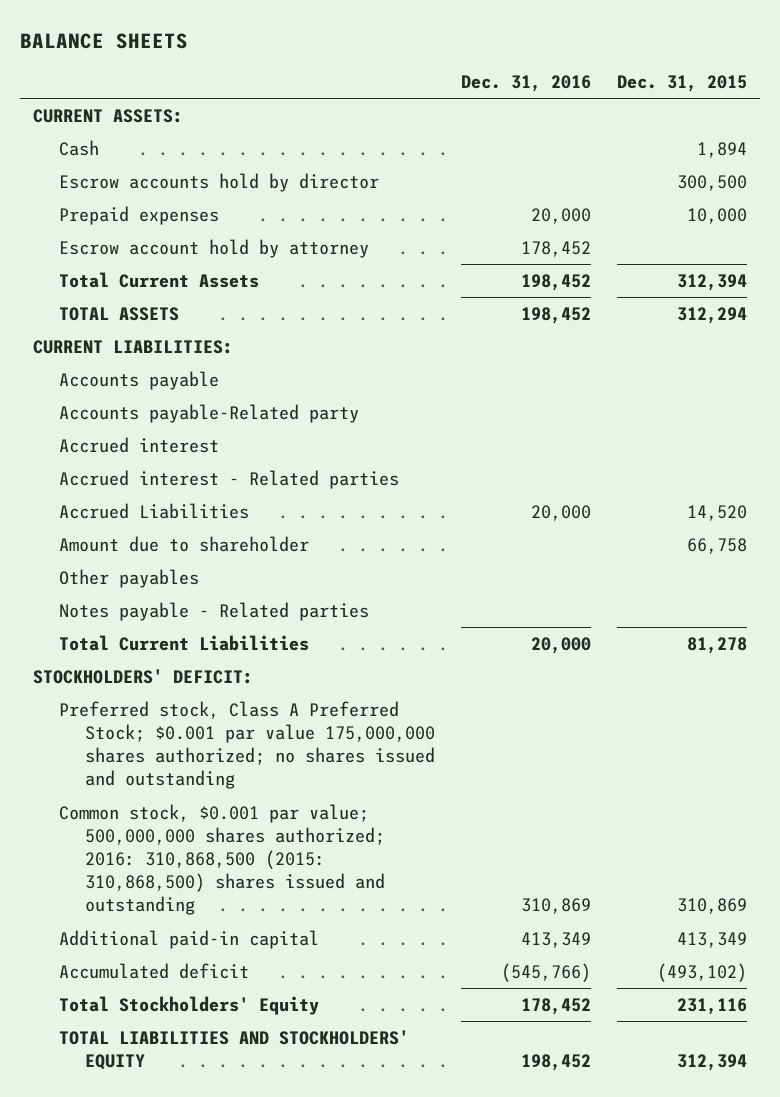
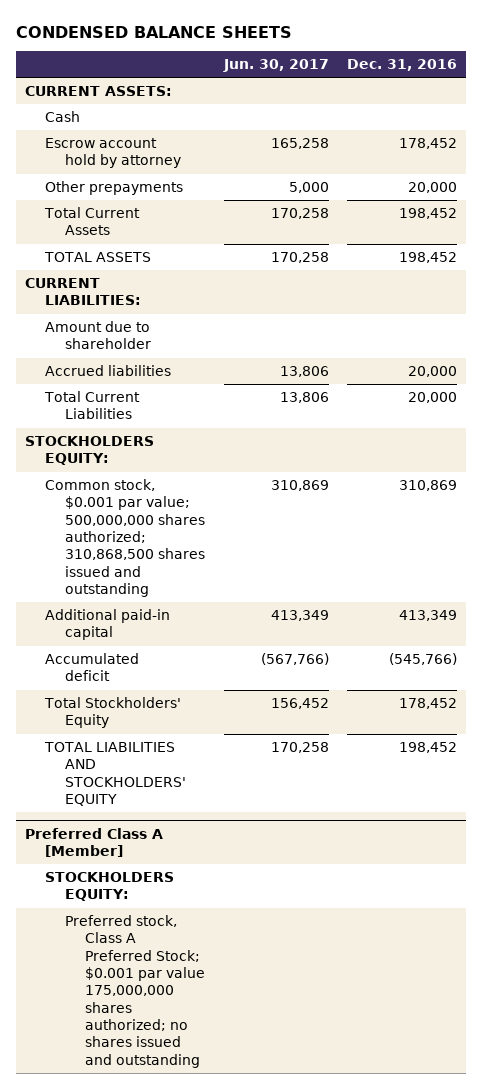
[19,32,188,49] BALANCE SHEETS -> [16,25,293,38] CONDENSED BALANCE SHEETS
[617,75,748,93] Dec. 31, 2015 -> none
none -> [222,59,329,73] Jun. 30, 2017
[58,172,379,192] Escrow accounts hold by director -> none
[58,205,219,225] Prepaid expenses -> none
none -> [45,181,184,196] Other prepayments
[58,370,219,390] Accounts payable -> none
[58,403,359,423] Accounts payable-Related party -> none
[58,436,219,453] Accrued interest -> none
[58,469,399,489] Accrued interest - Related parties -> none
[58,502,249,519] Accrued Liabilities -> none
[58,568,199,588] Other payables -> none
[58,601,369,621] Notes payable - Related parties -> none
none -> [45,365,172,377] Accrued liabilities
[58,700,435,790] Preferred stock, Class A Preferred Stock; $0.001 par value 175,000,000 shares authorized; no shares issued and outstanding -> none
[32,668,253,684] STOCKHOLDERS' DEFICIT: -> [25,436,155,466] STOCKHOLDERS EQUITY:
[58,803,385,916] Common stock, $0.001 par value; 500,000,000 shares authorized; 2016: 310,868,500 (2015: 310,868,500) shares issued and outstanding -> [45,479,206,597] Common stock, $0.001 par value; 500,000,000 shares authorized; 310,868,500 shares issued and outstanding
none -> [25,827,164,858] Preferred Class A [Member]
none -> [45,872,175,902] STOCKHOLDERS EQUITY:
none -> [65,915,206,1068] Preferred stock, Class A Preferred Stock; $0.001 par value 175,000,000 shares authorized; no shares issued and outstanding

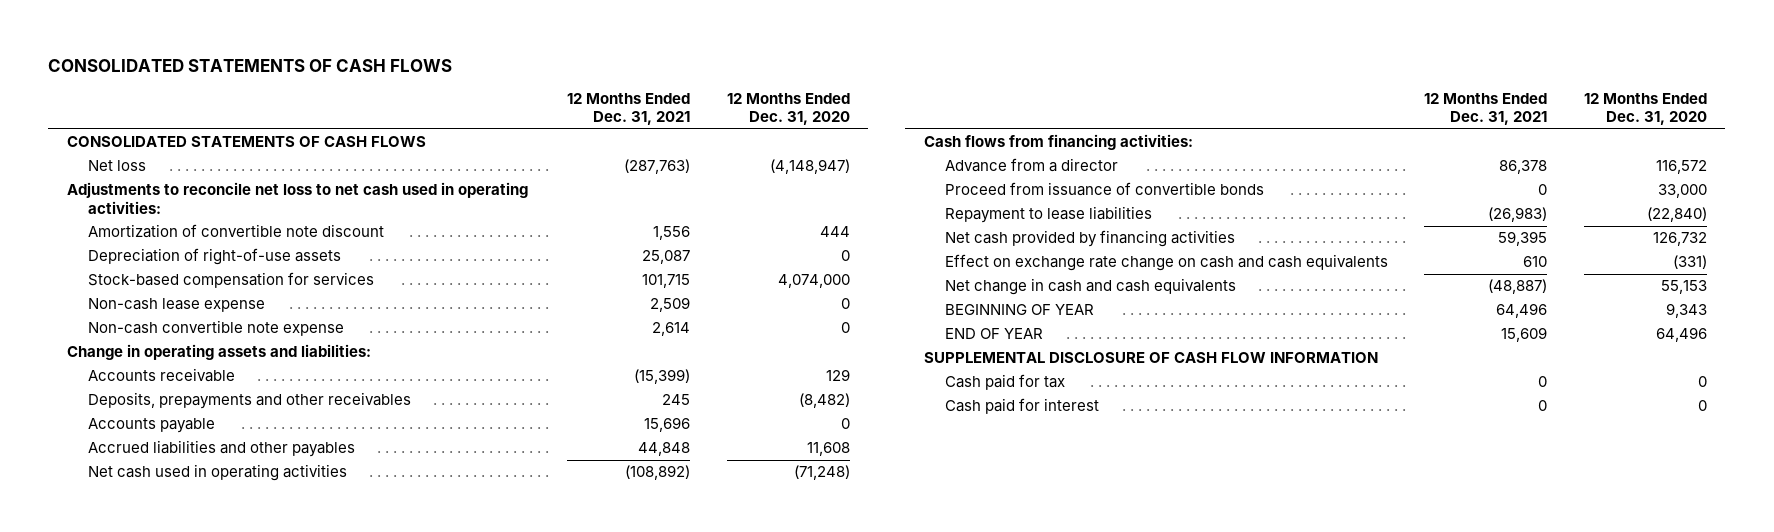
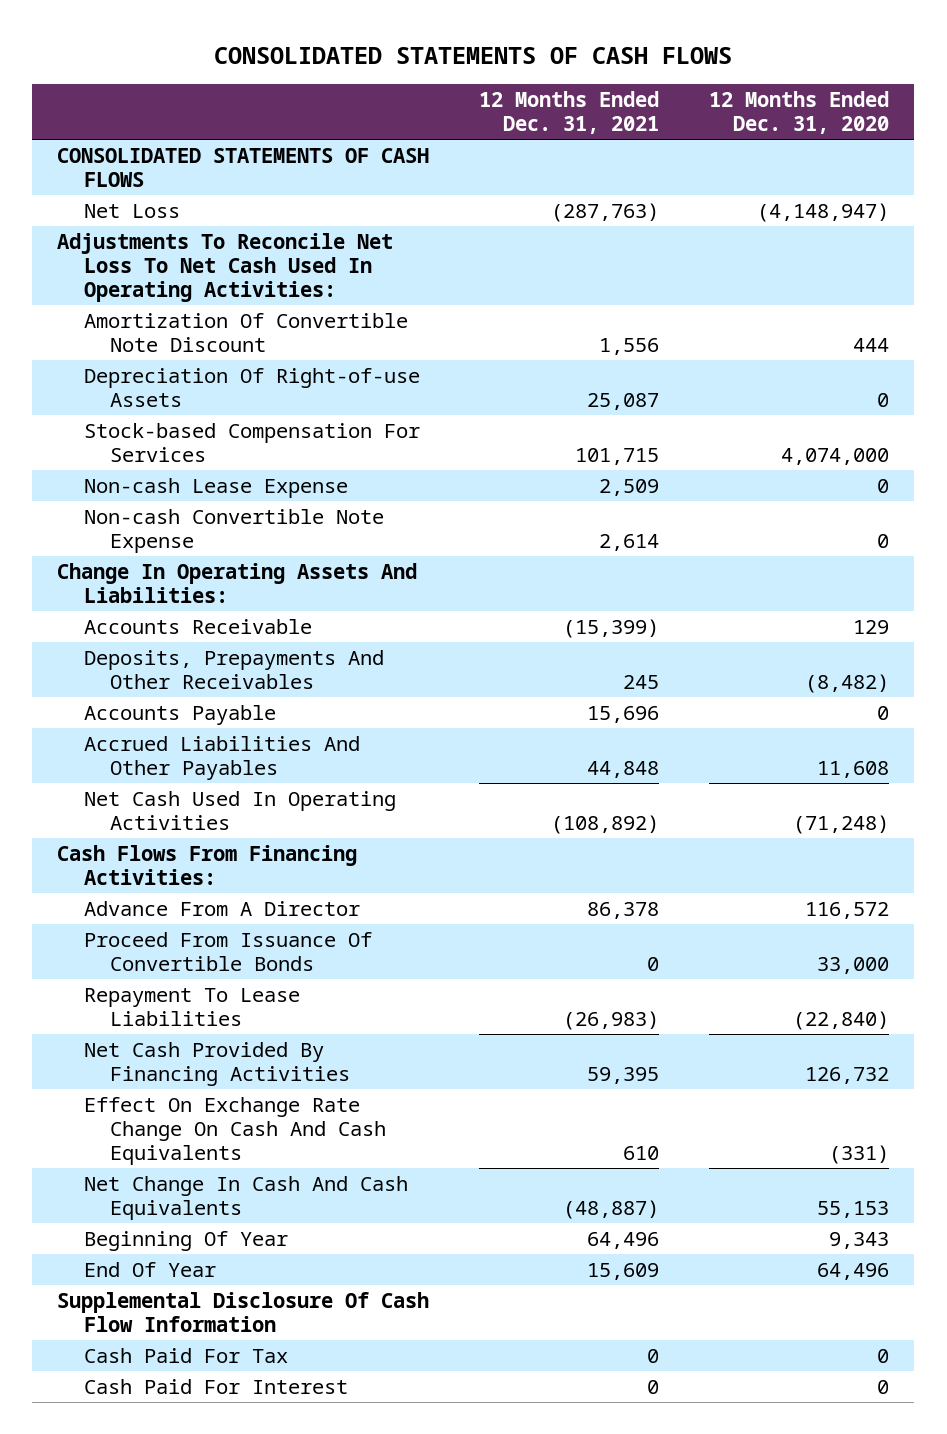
[87,160,146,172] Net loss -> [83,203,180,218] Net Loss
[66,182,528,214] Adjustments to reconcile net loss to net cash used in operating activities: -> [57,232,394,302] Adjustments To Reconcile Net Loss To Net Cash Used In Operating Activities:
[87,224,384,239] Amortization of convertible note discount -> [83,312,408,352] Amortization Of Convertible Note Discount
[87,248,341,266] Depreciation of right-of-use assets -> [83,367,420,407] Depreciation Of Right-of-use Assets
[87,272,374,289] Stock-based compensation for services -> [83,422,420,462] Stock-based Compensation For Services
[87,298,265,313] Non-cash lease expense -> [83,477,348,498] Non-cash Lease Expense
[87,320,344,337] Non-cash convertible note expense -> [83,508,384,553] Non-cash Convertible Note Expense
[66,344,371,361] Change in operating assets and liabilities: -> [57,562,418,603] Change In Operating Assets And Liabilities:
[87,368,235,383] Accounts receivable -> [83,618,312,634] Accounts Receivable
[87,392,411,410] Deposits, prepayments and other receivables -> [83,649,384,689] Deposits, Prepayments And Other Receivables
[87,418,215,434] Accounts payable -> [83,704,276,725] Accounts Payable
[87,440,355,458] Accrued liabilities and other payables -> [83,735,360,780] Accrued Liabilities And Other Payables
[87,464,347,482] Net cash used in operating activities -> [83,790,396,830] Net Cash Used In Operating Activities
[923,134,1193,151] Cash flows from financing activities: -> [57,844,358,885] Cash Flows From Financing Activities:
[944,158,1118,173] Advance from a director -> [83,900,360,916] Advance From A Director
[944,182,1264,197] Proceed from issuance of convertible bonds -> [83,931,372,971] Proceed From Issuance Of Convertible Bonds
[944,206,1152,224] Repayment to lease liabilities -> [83,987,300,1026] Repayment To Lease Liabilities
[944,230,1235,248] Net cash provided by financing activities -> [83,1041,351,1086] Net Cash Provided By Financing Activities
[944,254,1388,272] Effect on exchange rate change on cash and cash equivalents -> [83,1096,387,1165] Effect On Exchange Rate Change On Cash And Cash Equivalents
[944,278,1236,296] Net change in cash and cash equivalents -> [83,1175,408,1220] Net Change In Cash And Cash Equivalents
[944,304,1094,316] BEGINNING OF YEAR -> [83,1230,288,1251] Beginning Of Year
[944,328,1043,340] END OF YEAR -> [83,1261,216,1277] End Of Year
[923,352,1378,364] SUPPLEMENTAL DISCLOSURE OF CASH FLOW INFORMATION -> [57,1291,430,1332] Supplemental Disclosure Of Cash Flow Information
[944,374,1065,391] Cash paid for tax -> [83,1347,288,1363] Cash Paid For Tax
[944,398,1099,415] Cash paid for interest -> [83,1378,348,1394] Cash Paid For Interest

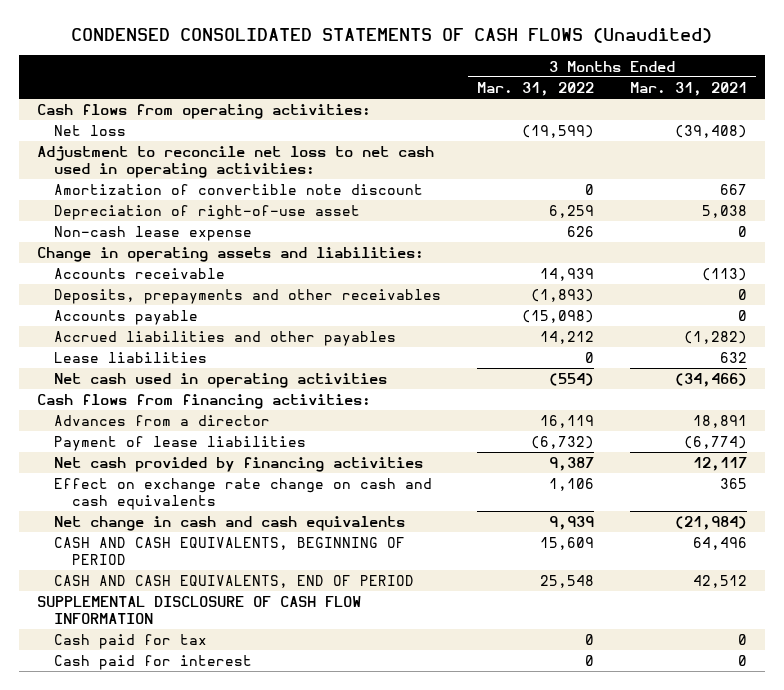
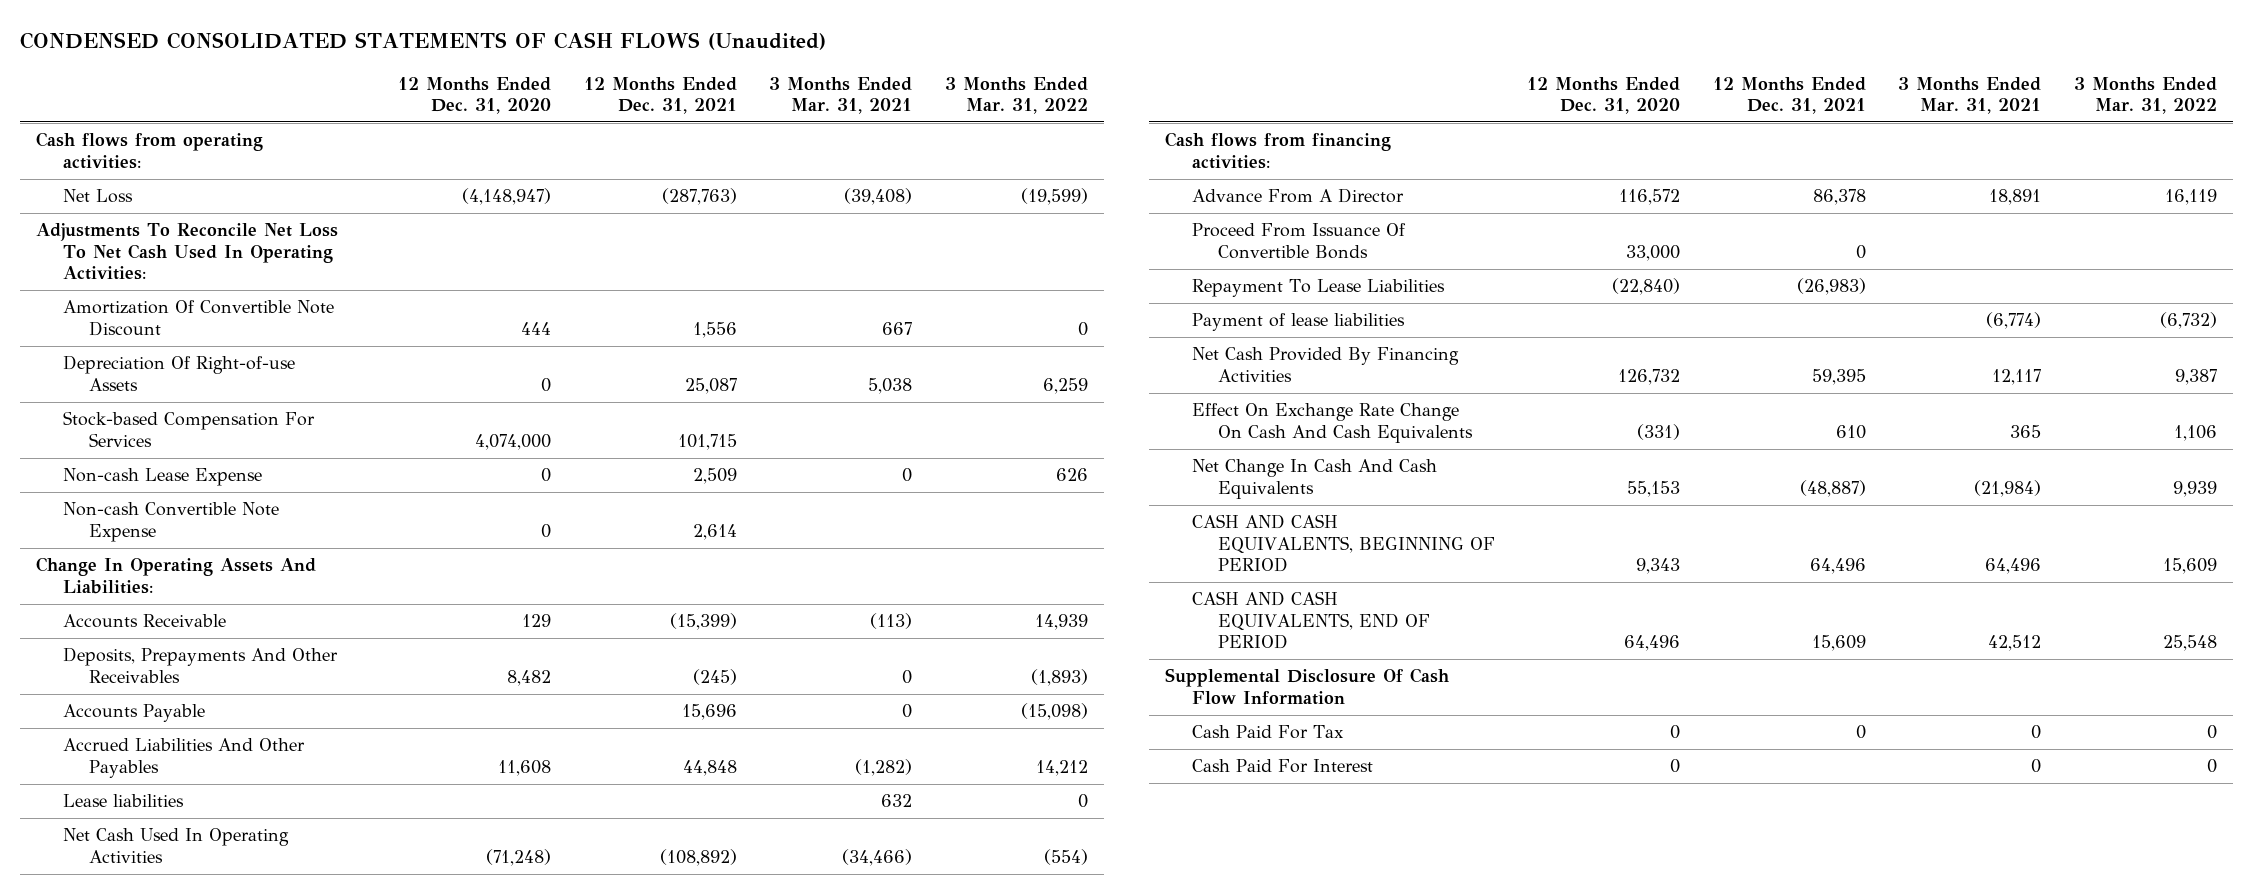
none -> [398,76,552,114] 12 Months Ended Dec. 31, 2020
none -> [583,76,737,114] 12 Months Ended Dec. 31, 2021
[54,125,127,137] Net loss -> [62,189,133,204] Net Loss
[36,146,434,179] Adjustment to reconcile net loss to net cash used in operating activities: -> [36,223,339,280] Adjustments To Reconcile Net Loss To Net Cash Used In Operating Activities:
[54,184,424,196] Amortization of convertible note discount -> [62,300,334,336] Amortization Of Convertible Note Discount
[54,205,361,221] Depreciation of right-of-use asset -> [62,355,295,391] Depreciation Of Right-of-use Assets
none -> [62,411,315,447] Stock-based Compensation For Services
[54,226,253,242] Non-cash lease expense -> [62,468,262,487] Non-cash Lease Expense
none -> [62,502,279,542] Non-cash Convertible Note Expense
[36,247,424,263] Change in operating assets and liabilities: -> [36,557,317,594] Change In Operating Assets And Liabilities:
[54,268,226,280] Accounts receivable -> [62,614,226,629] Accounts Receivable
[54,289,442,305] Deposits, prepayments and other receivables -> [62,647,338,683] Deposits, Prepayments And Other Receivables
[54,310,199,326] Accounts payable -> [62,704,205,723] Accounts Payable
[54,331,397,347] Accrued liabilities and other payables -> [62,738,305,778] Accrued Liabilities And Other Payables
[54,373,388,389] Net cash used in operating activities -> [62,828,289,863] Net Cash Used In Operating Activities
[54,415,271,427] Advances from a director -> [1191,188,1404,204] Advance From A Director
none -> [1191,223,1406,259] Proceed From Issuance Of Convertible Bonds
none -> [1191,279,1445,298] Repayment To Lease Liabilities
[54,457,424,473] Net cash provided by financing activities -> [1191,347,1459,382] Net Cash Provided By Financing Activities
[54,478,433,511] Effect on exchange rate change on cash and cash equivalents -> [1191,403,1473,443] Effect On Exchange Rate Change On Cash And Cash Equivalents
[54,516,406,532] Net change in cash and cash equivalents -> [1191,459,1437,499] Net Change In Cash And Cash Equivalents
[36,596,361,625] SUPPLEMENTAL DISCLOSURE OF CASH FLOW INFORMATION -> [1165,668,1450,705] Supplemental Disclosure Of Cash Flow Information
[54,634,208,650] Cash paid for tax -> [1191,725,1344,740] Cash Paid For Tax
[54,655,253,671] Cash paid for interest -> [1191,759,1373,774] Cash Paid For Interest

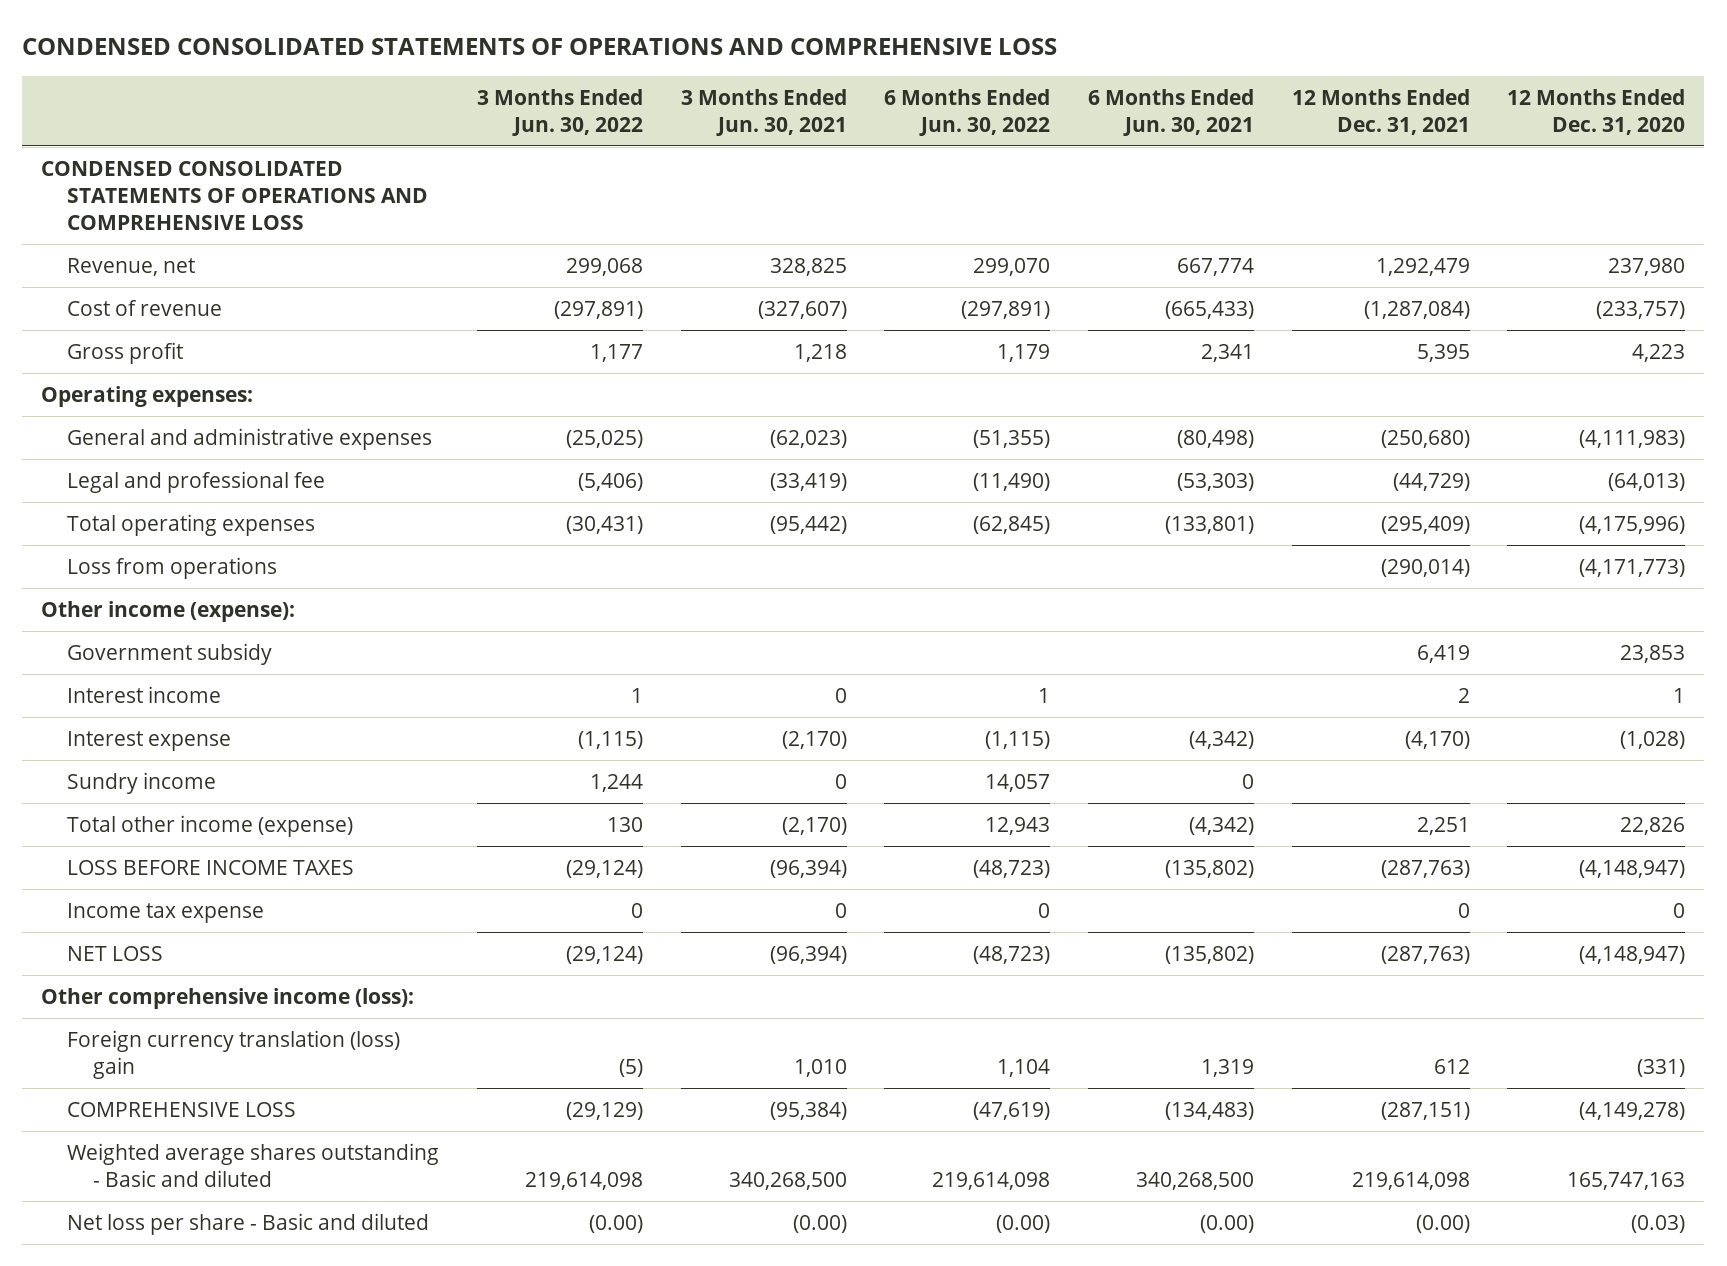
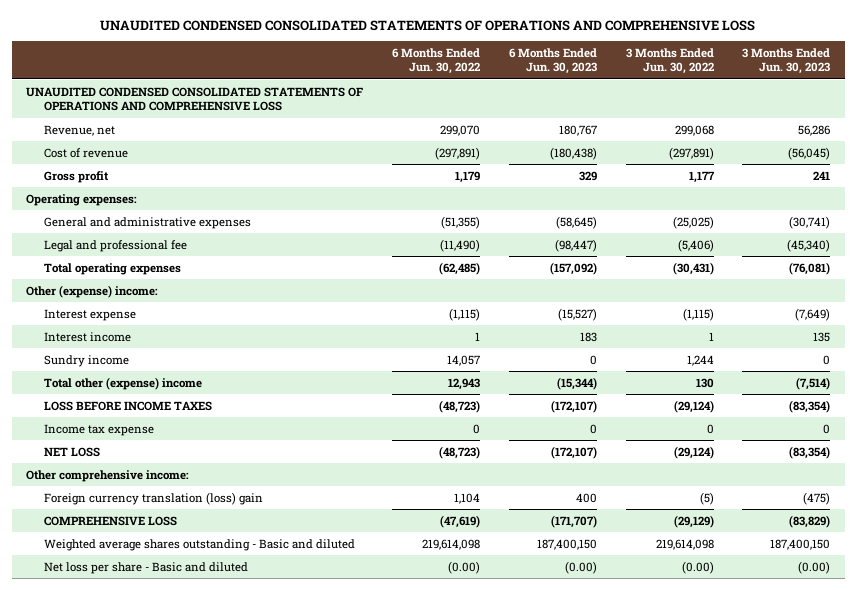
[22,38,1058,56] CONDENSED CONSOLIDATED STATEMENTS OF OPERATIONS AND COMPREHENSIVE LOSS -> [100,19,756,31] UNAUDITED CONDENSED CONSOLIDATED STATEMENTS OF OPERATIONS AND COMPREHENSIVE LOSS
[680,88,847,136] 3 Months Ended Jun. 30, 2021 -> none
[1087,88,1254,136] 6 Months Ended Jun. 30, 2021 -> none
[1291,88,1470,135] 12 Months Ended Dec. 31, 2021 -> none
[1507,88,1686,135] 12 Months Ended Dec. 31, 2020 -> none
none -> [508,47,597,75] 6 Months Ended Jun. 30, 2023
none -> [742,47,831,75] 3 Months Ended Jun. 30, 2023
[41,160,429,231] CONDENSED CONSOLIDATED STATEMENTS OF OPERATIONS AND COMPREHENSIVE LOSS -> [26,86,364,112] UNAUDITED CONDENSED CONSOLIDATED STATEMENTS OF OPERATIONS AND COMPREHENSIVE LOSS
[67,556,278,579] Loss from operations -> none
[67,642,273,665] Government subsidy -> none
[973,515,1051,534] (62,845) -> [439,261,481,275] (62,485)
[41,600,296,622] Other income (expense): -> [26,284,159,298] Other (expense) income:
[67,685,222,703] Interest income -> [44,331,132,342] Interest income
[67,814,354,837] Total other income (expense) -> [44,376,203,390] Total other (expense) income
[41,987,415,1009] Other comprehensive income (loss): -> [26,469,190,482] Other comprehensive income:

